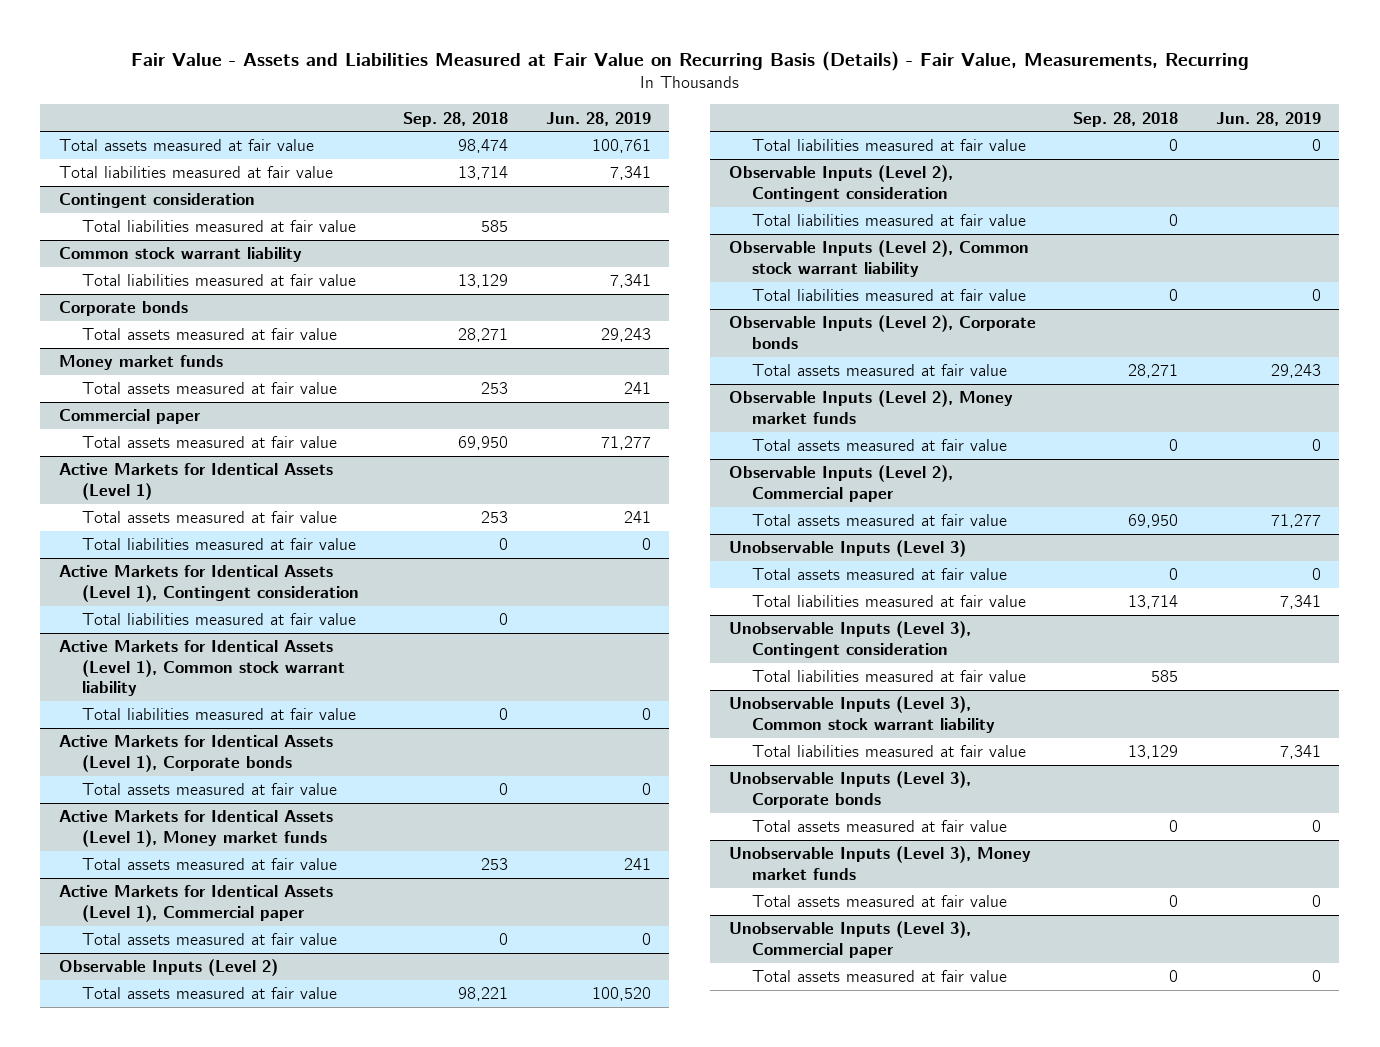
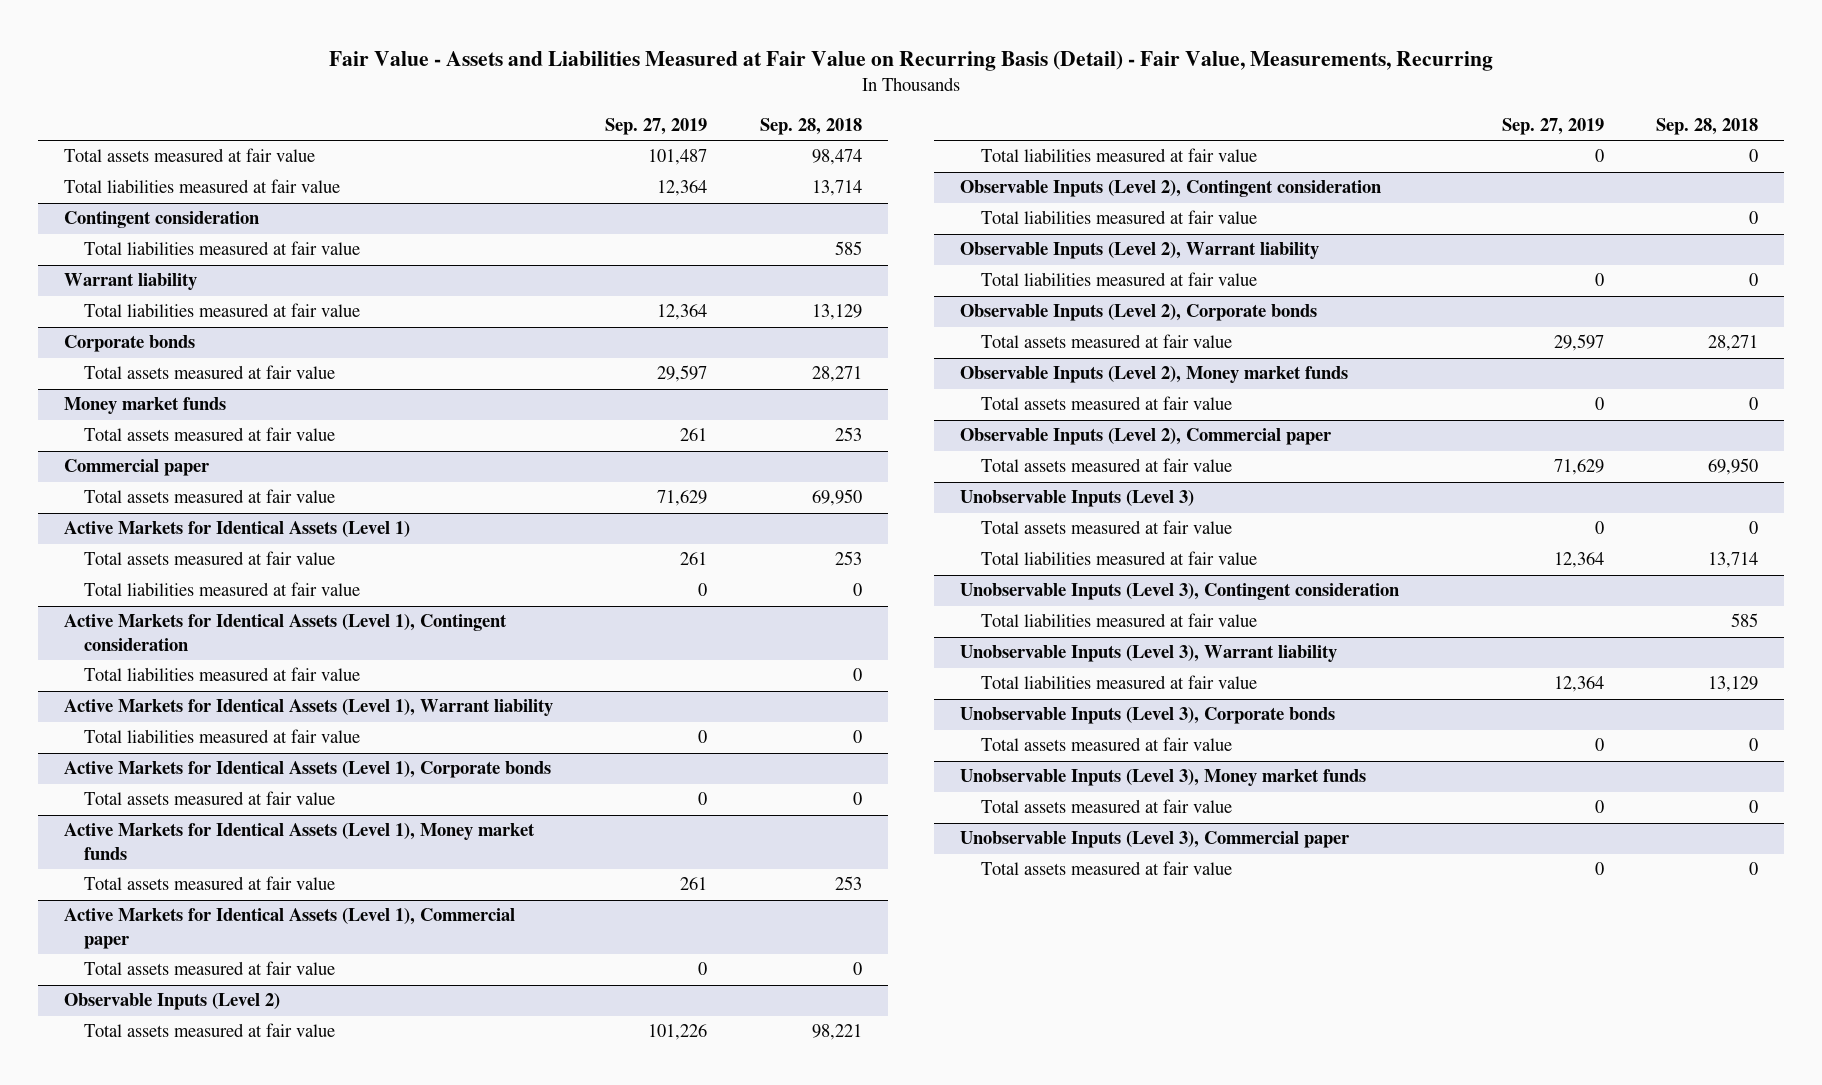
[130,50,1249,71] Fair Value - Assets and Liabilities Measured at Fair Value on Recurring Basis (Details) - Fair Value, Measurements, Recurring -> [329,51,1494,72] Fair Value - Assets and Liabilities Measured at Fair Value on Recurring Basis (Detail) - Fair Value, Measurements, Recurring
[545,111,651,126] Jun. 28, 2019 -> none
none -> [605,118,708,136] Sep. 27, 2019
[59,247,303,263] Common stock warrant liability -> [63,273,197,291] Warrant liability
[59,640,346,697] Active Markets for Identical Assets (Level 1), Common stock warrant liability -> [63,699,553,717] Active Markets for Identical Assets (Level 1), Warrant liability
[729,240,1030,277] Observable Inputs (Level 2), Common stock warrant liability -> [960,242,1320,260] Observable Inputs (Level 2), Warrant liability
[729,696,996,733] Unobservable Inputs (Level 3), Common stock warrant liability -> [960,645,1338,663] Unobservable Inputs (Level 3), Warrant liability

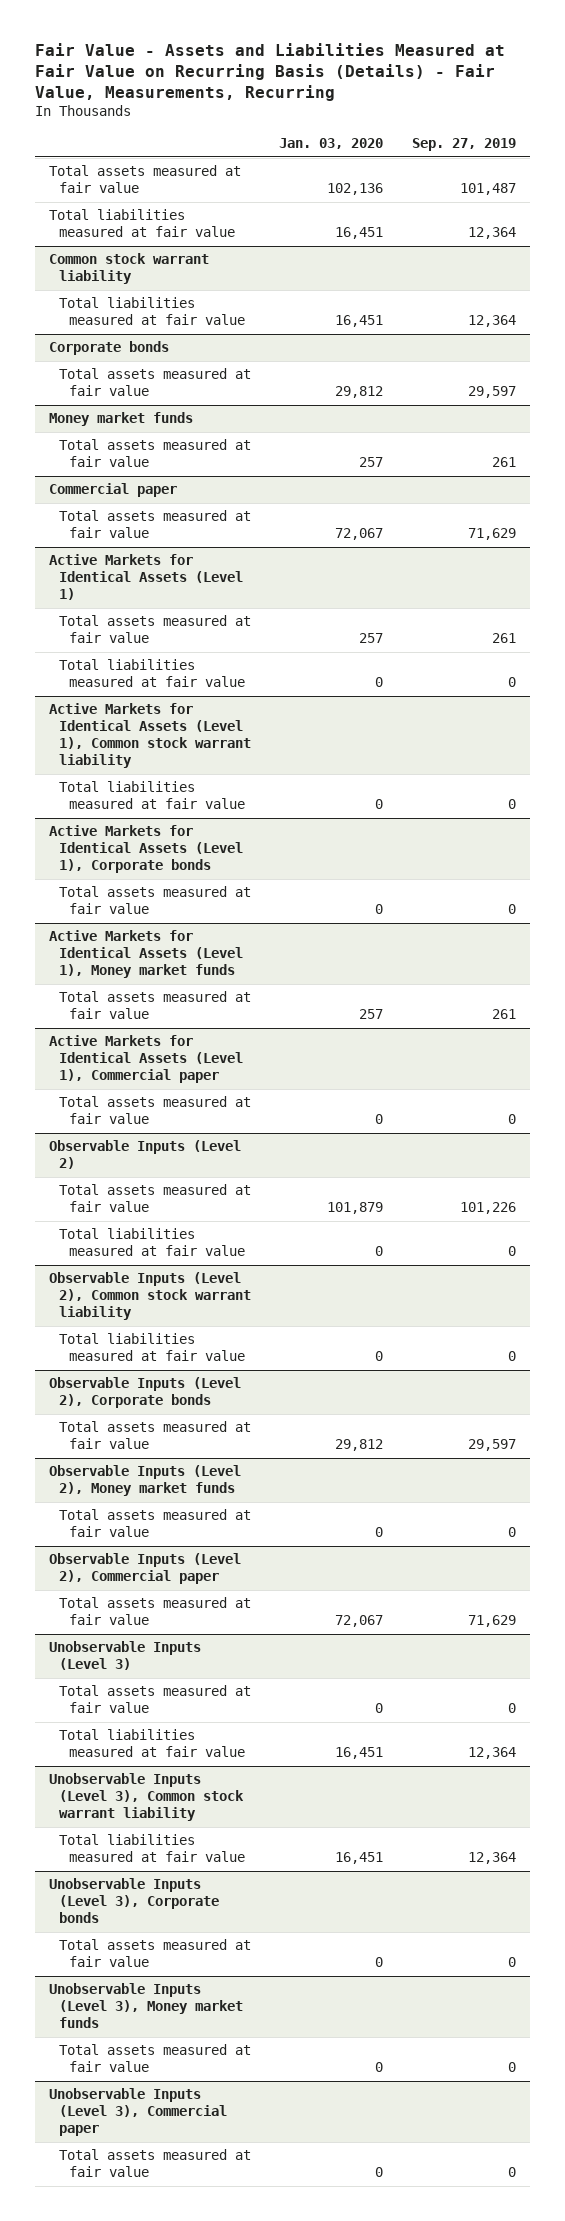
[329,51,1494,72] Fair Value - Assets and Liabilities Measured at Fair Value on Recurring Basis (Detail) - Fair Value, Measurements, Recurring -> [34,42,505,101] Fair Value - Assets and Liabilities Measured at Fair Value on Recurring Basis (Details) - Fair Value, Measurements, Recurring
[759,118,862,136] Sep. 28, 2018 -> none
none -> [279,138,384,150] Jan. 03, 2020
[84,241,361,256] Total liabilities measured at fair value -> none
[63,273,197,291] Warrant liability -> none
[63,211,259,229] Contingent consideration -> [49,253,210,285] Common stock warrant liability
[63,614,507,652] Active Markets for Identical Assets (Level 1), Contingent consideration -> none
[84,667,361,682] Total liabilities measured at fair value -> none
[63,699,553,717] Active Markets for Identical Assets (Level 1), Warrant liability -> [49,703,251,769] Active Markets for Identical Assets (Level 1), Common stock warrant liability
[960,180,1382,198] Observable Inputs (Level 2), Contingent consideration -> none
[980,210,1257,225] Total liabilities measured at fair value -> none
[960,242,1320,260] Observable Inputs (Level 2), Warrant liability -> [49,1272,251,1321] Observable Inputs (Level 2), Common stock warrant liability
[960,583,1400,601] Unobservable Inputs (Level 3), Contingent consideration -> none
[980,613,1257,628] Total liabilities measured at fair value -> none
[960,645,1338,663] Unobservable Inputs (Level 3), Warrant liability -> [49,1773,244,1822] Unobservable Inputs (Level 3), Common stock warrant liability

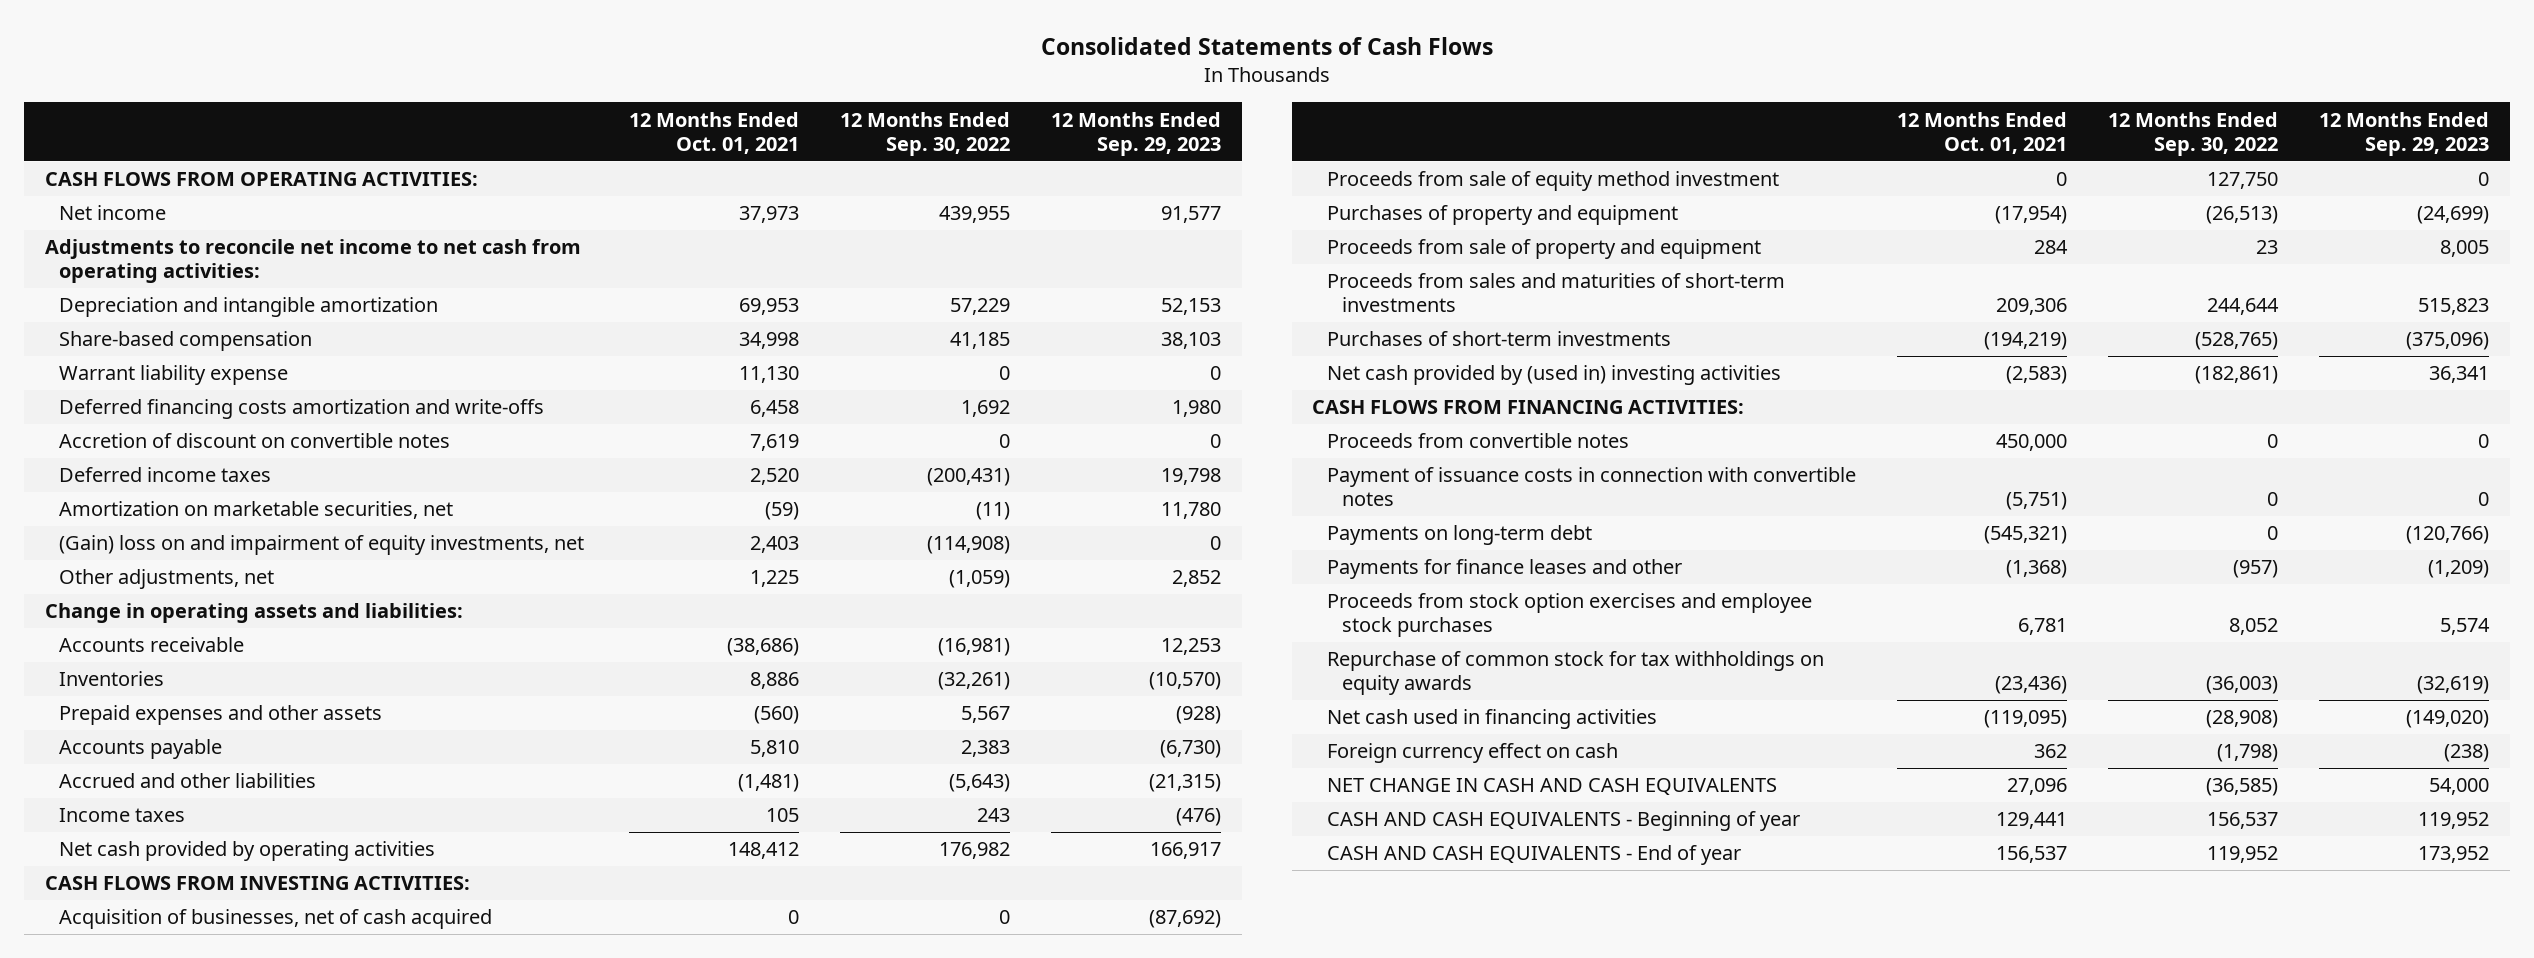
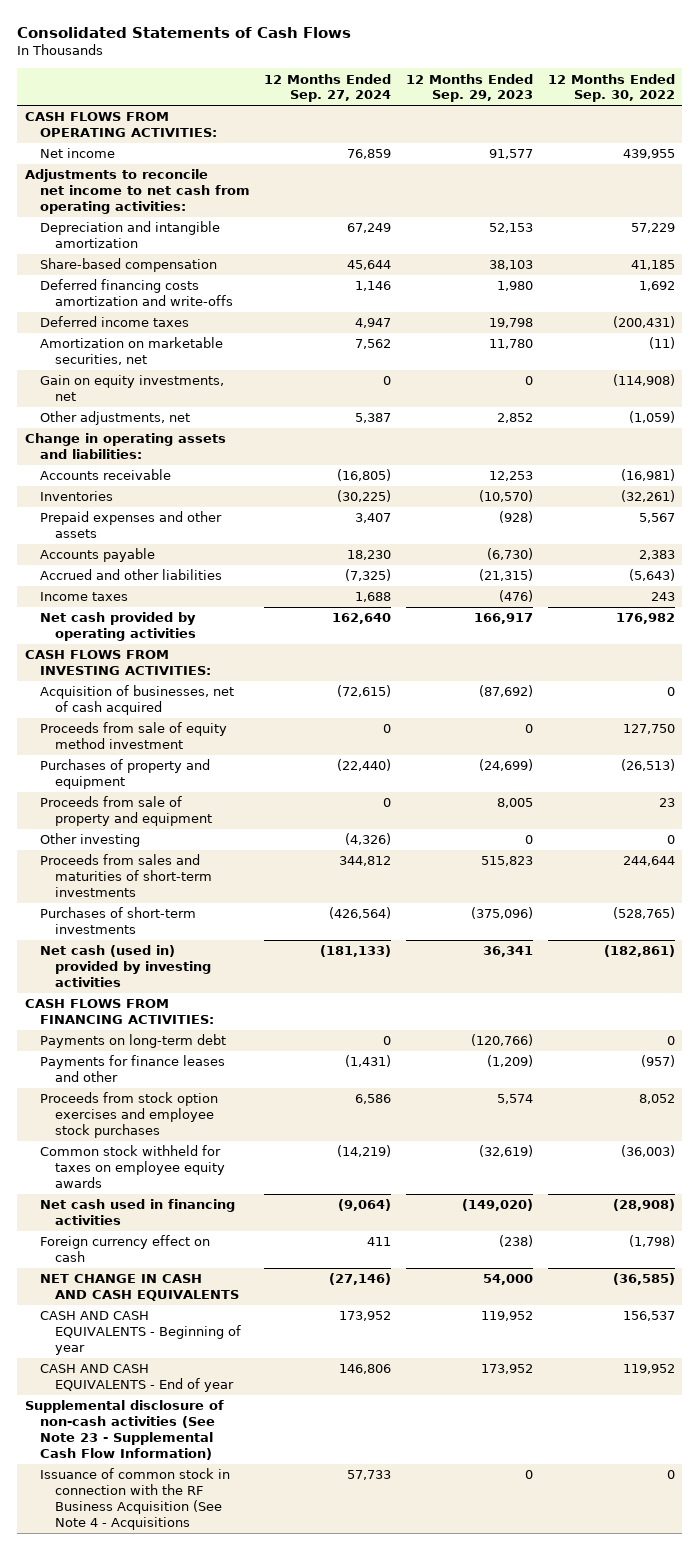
[629,111,800,154] 12 Months Ended Oct. 01, 2021 -> none
none -> [264,73,392,103] 12 Months Ended Sep. 27, 2024
[59,365,289,386] Warrant liability expense -> none
[59,433,451,449] Accretion of discount on convertible notes -> none
[59,535,585,556] (Gain) loss on and impairment of equity investments, net -> [39,375,224,402] Gain on equity investments, net
none -> [39,833,140,848] Other investing
[1327,365,1782,386] Net cash provided by (used in) investing activities -> [39,945,211,987] Net cash (used in) provided by investing activities
[1327,433,1630,449] Proceeds from convertible notes -> none
[1327,467,1857,507] Payment of issuance costs in connection with convertible notes -> none
[1327,651,1825,696] Repurchase of common stock for tax withholdings on equity awards -> [39,1145,225,1188] Common stock withheld for taxes on employee equity awards
none -> [24,1400,224,1460] Supplemental disclosure of non-cash activities (See Note 23 - Supplemental Cash Flow Information)
none -> [39,1468,230,1530] Issuance of common stock in connection with the RF Business Acquisition (See Note 4 - Acquisitions

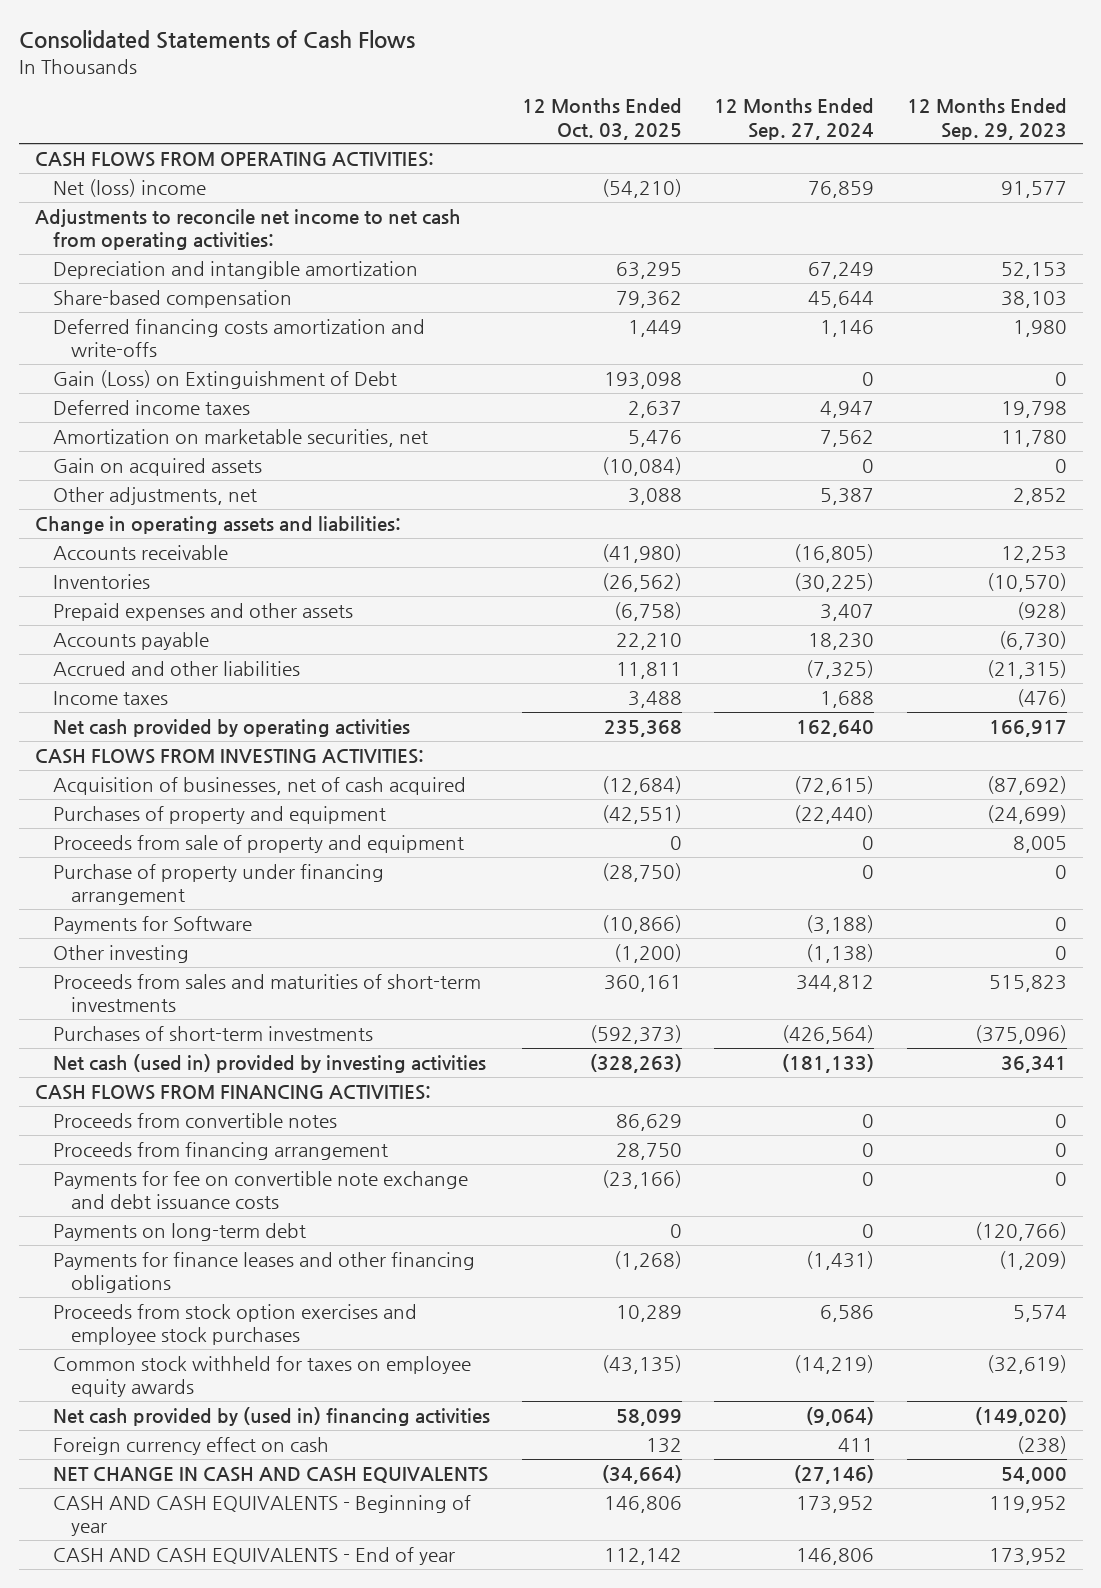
[547,73,675,103] 12 Months Ended Sep. 30, 2022 -> none
none -> [522,97,683,140] 12 Months Ended Oct. 03, 2025
[39,148,115,159] Net income -> [53,178,207,197] Net (loss) income
none -> [53,369,398,389] Gain (Loss) on Extinguishment of Debt
[39,375,224,402] Gain on equity investments, net -> none
none -> [53,457,263,476] Gain on acquired assets
[39,722,227,750] Proceeds from sale of equity method investment -> none
none -> [53,863,385,906] Purchase of property under financing arrangement
none -> [53,915,253,934] Payments for Software
[345,833,392,846] (4,326) -> [806,943,875,963] (1,138)
none -> [53,1112,338,1128] Proceeds from convertible notes
none -> [53,1141,389,1160] Proceeds from financing arrangement
none -> [53,1170,469,1210] Payments for fee on convertible note exchange and debt issuance costs
[39,1055,225,1083] Payments for finance leases and other -> [53,1251,476,1294] Payments for finance leases and other financing obligations
[39,1199,235,1226] Net cash used in financing activities -> [53,1406,491,1426] Net cash provided by (used in) financing activities
[24,1400,224,1460] Supplemental disclosure of non-cash activities (See Note 23 - Supplemental Cash Flow Information) -> none
[39,1468,230,1530] Issuance of common stock in connection with the RF Business Acquisition (See Note 4 - Acquisitions -> none

